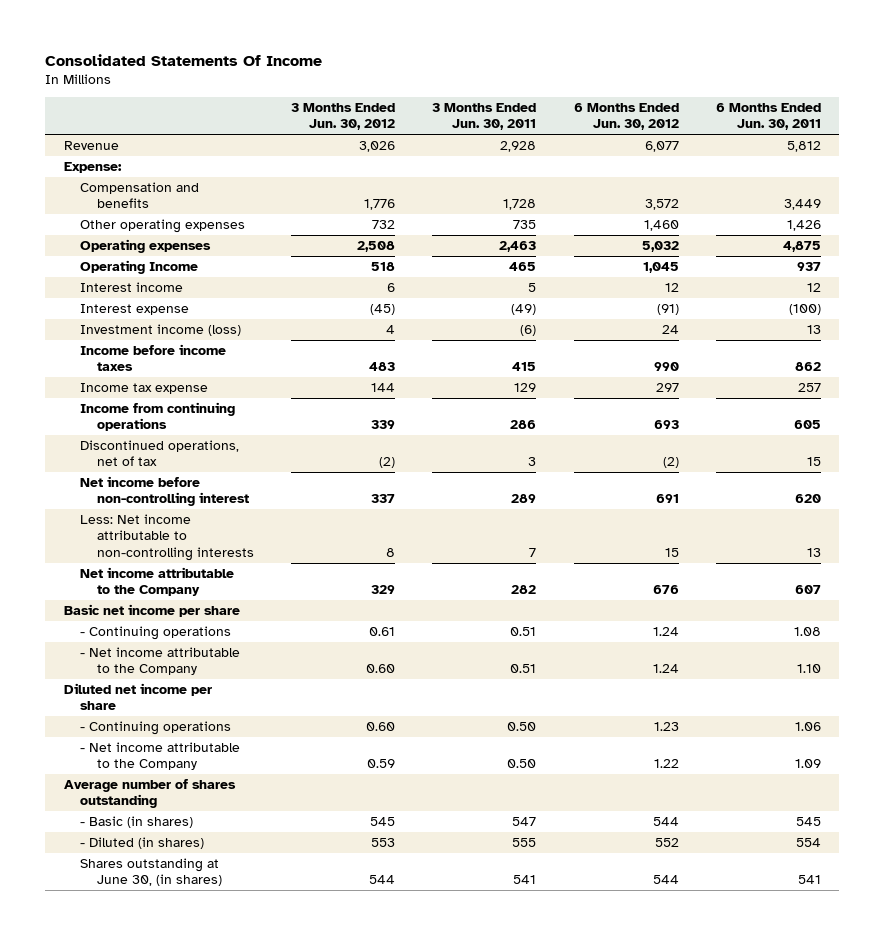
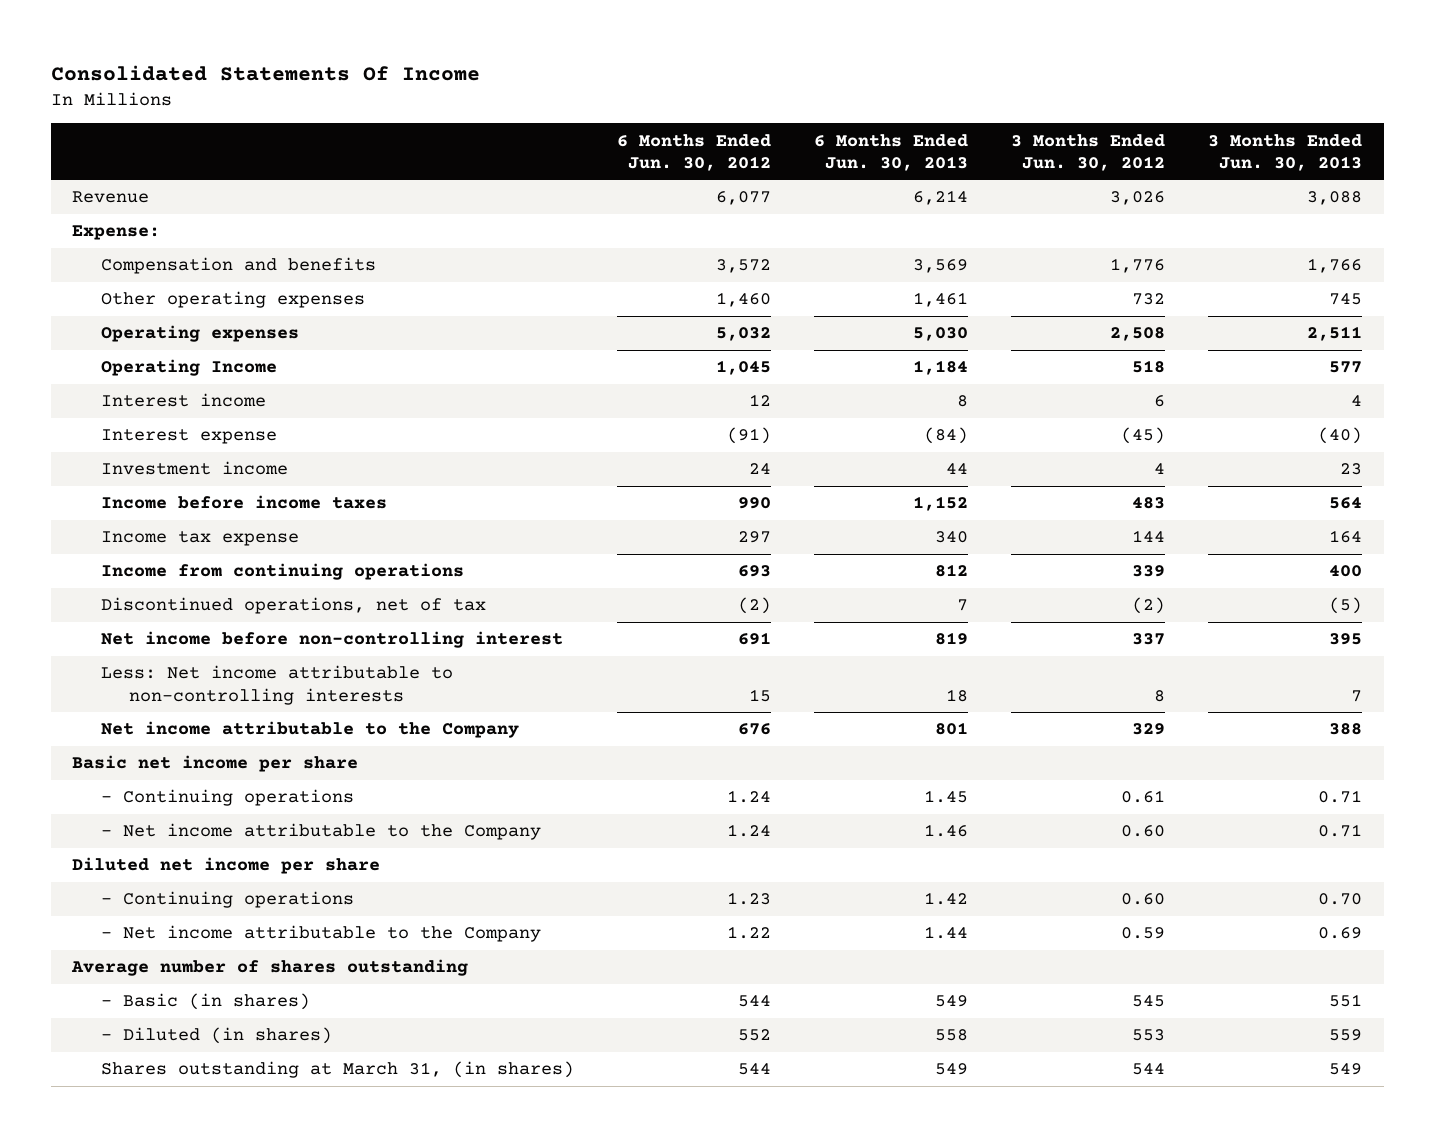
[432,103,537,131] 3 Months Ended Jun. 30, 2011 -> none
[715,103,821,131] 6 Months Ended Jun. 30, 2011 -> none
none -> [813,133,968,172] 6 Months Ended Jun. 30, 2013
none -> [1208,133,1363,172] 3 Months Ended Jun. 30, 2013
[80,323,242,336] Investment income (loss) -> [100,461,288,476] Investment income
[80,857,223,887] Shares outstanding at June 30, (in shares) -> [100,1061,574,1079] Shares outstanding at March 31, (in shares)

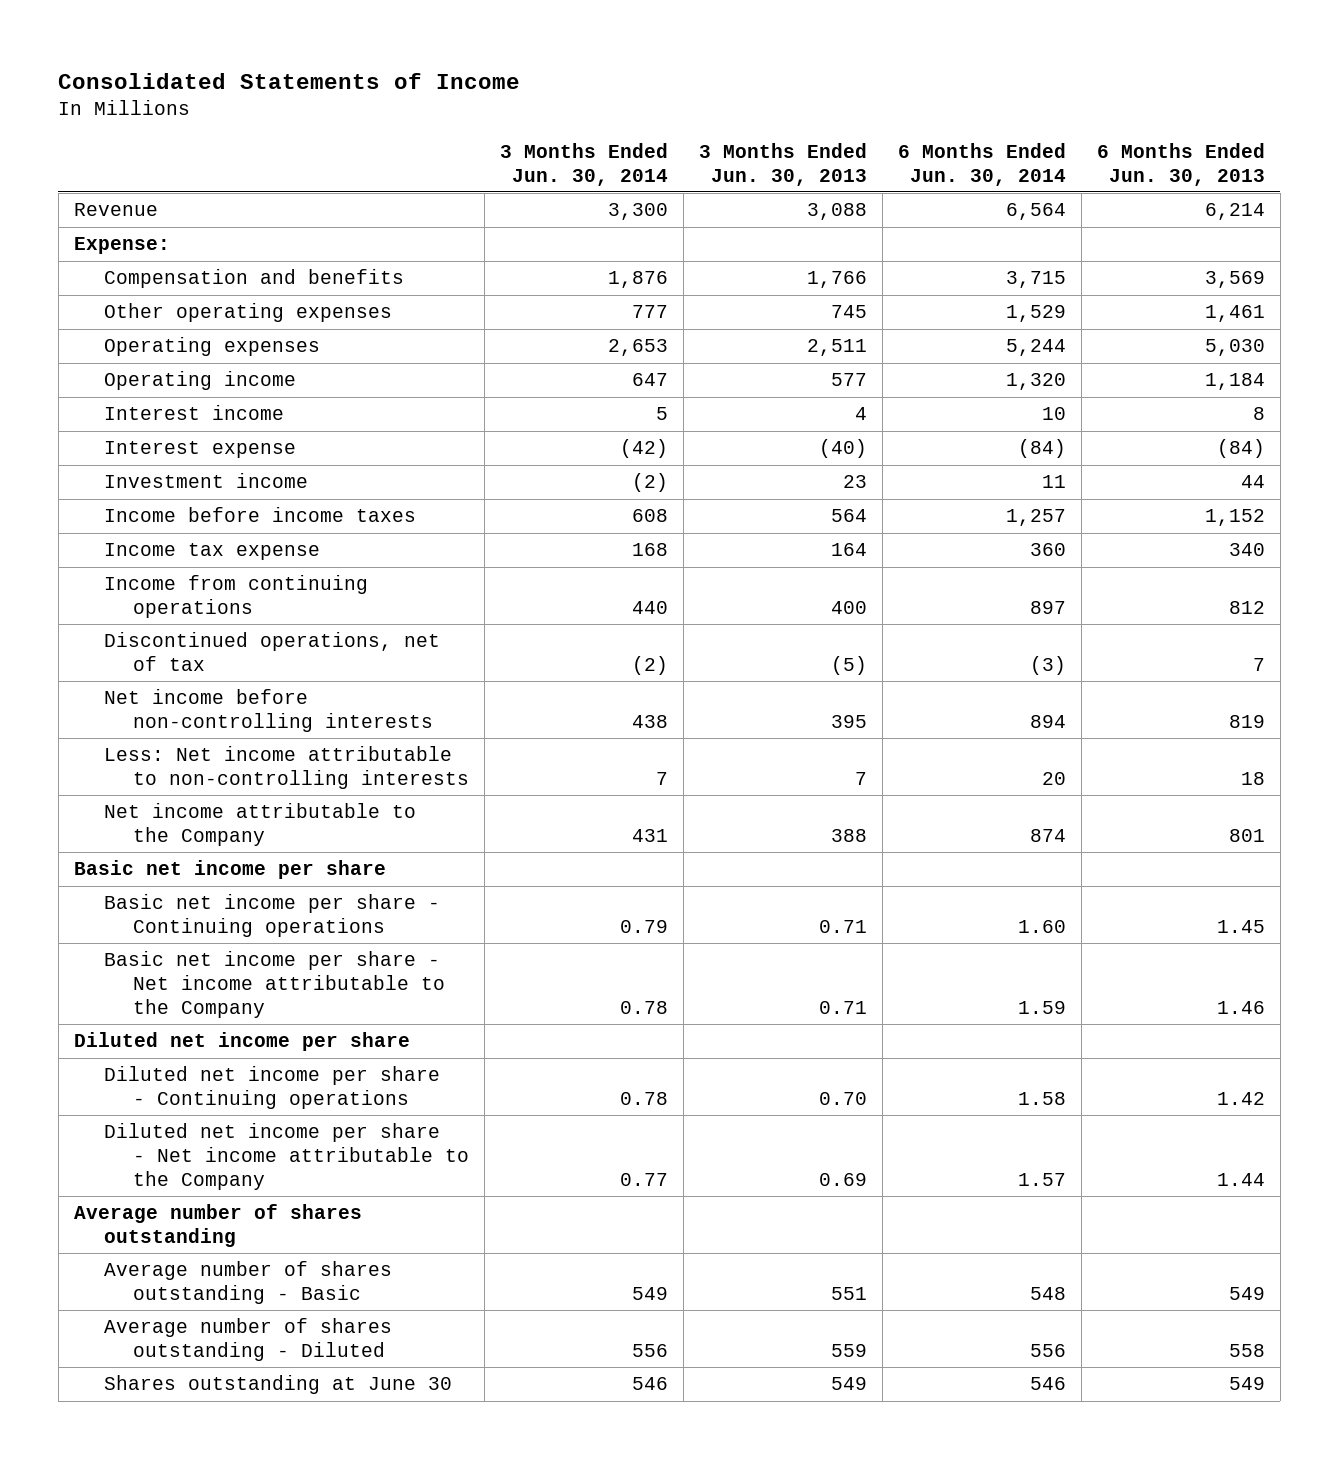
[50,64,480,81] Consolidated Statements Of Income -> [58,72,521,89] Consolidated Statements of Income
[616,133,771,172] 6 Months Ended Jun. 30, 2012 -> none
[1011,133,1166,172] 3 Months Ended Jun. 30, 2012 -> none
none -> [500,142,669,186] 3 Months Ended Jun. 30, 2014
none -> [897,142,1066,186] 6 Months Ended Jun. 30, 2014
[100,359,277,377] Operating Income -> [103,371,296,391] Operating income
[100,631,563,649] Net income before non-controlling interest -> [103,689,434,733] Net income before non-controlling interests
[100,789,354,807] - Continuing operations -> [103,894,440,938] Basic net income per share - Continuing operations
[100,823,541,841] - Net income attributable to the Company -> [103,951,446,1018] Basic net income per share - Net income attributable to the Company
[100,891,354,909] - Continuing operations -> [103,1066,440,1110] Diluted net income per share - Continuing operations
[100,925,541,943] - Net income attributable to the Company -> [103,1123,470,1190] Diluted net income per share - Net income attributable to the Company
[100,993,310,1011] - Basic (in shares) -> [103,1261,392,1305] Average number of shares outstanding - Basic
[100,1027,332,1045] - Diluted (in shares) -> [103,1318,392,1362] Average number of shares outstanding - Diluted
[100,1061,574,1079] Shares outstanding at March 31, (in shares) -> [103,1375,452,1395] Shares outstanding at June 30

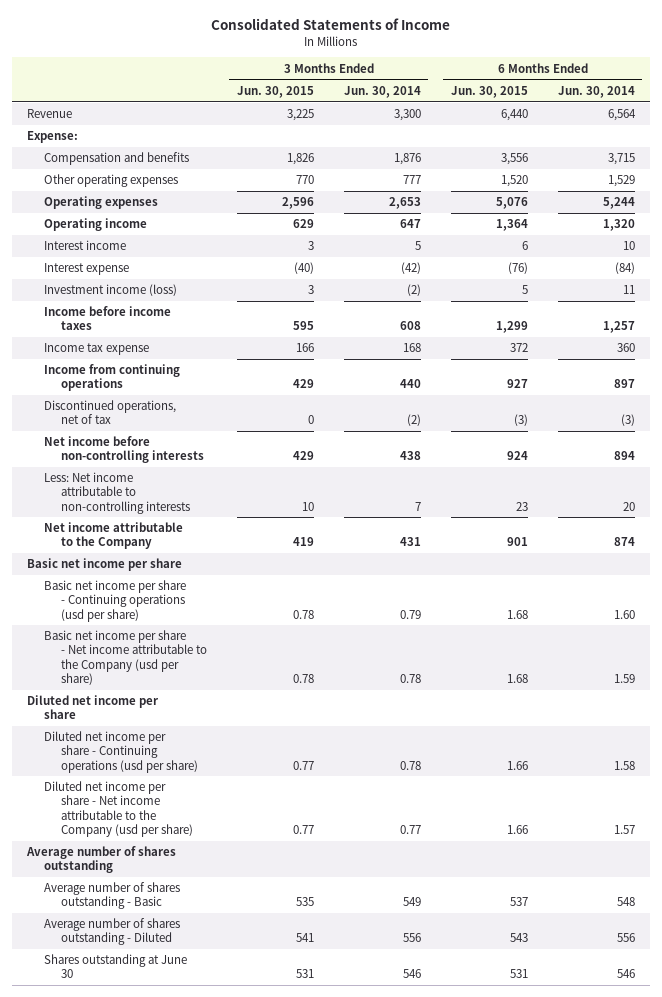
[699,142,868,186] 3 Months Ended Jun. 30, 2013 -> none
[1096,142,1265,186] 6 Months Ended Jun. 30, 2013 -> none
none -> [236,85,314,98] Jun. 30, 2015
none -> [450,85,528,98] Jun. 30, 2015
[103,473,308,489] Investment income -> [43,284,177,297] Investment income (loss)
[103,894,440,938] Basic net income per share - Continuing operations -> [43,580,186,622] Basic net income per share - Continuing operations (usd per share)
[103,951,446,1018] Basic net income per share - Net income attributable to the Company -> [43,630,207,685] Basic net income per share - Net income attributable to the Company (usd per share)
[103,1066,440,1110] Diluted net income per share - Continuing operations -> [43,731,198,773] Diluted net income per share - Continuing operations (usd per share)
[103,1123,470,1190] Diluted net income per share - Net income attributable to the Company -> [43,781,193,837] Diluted net income per share - Net income attributable to the Company (usd per share)

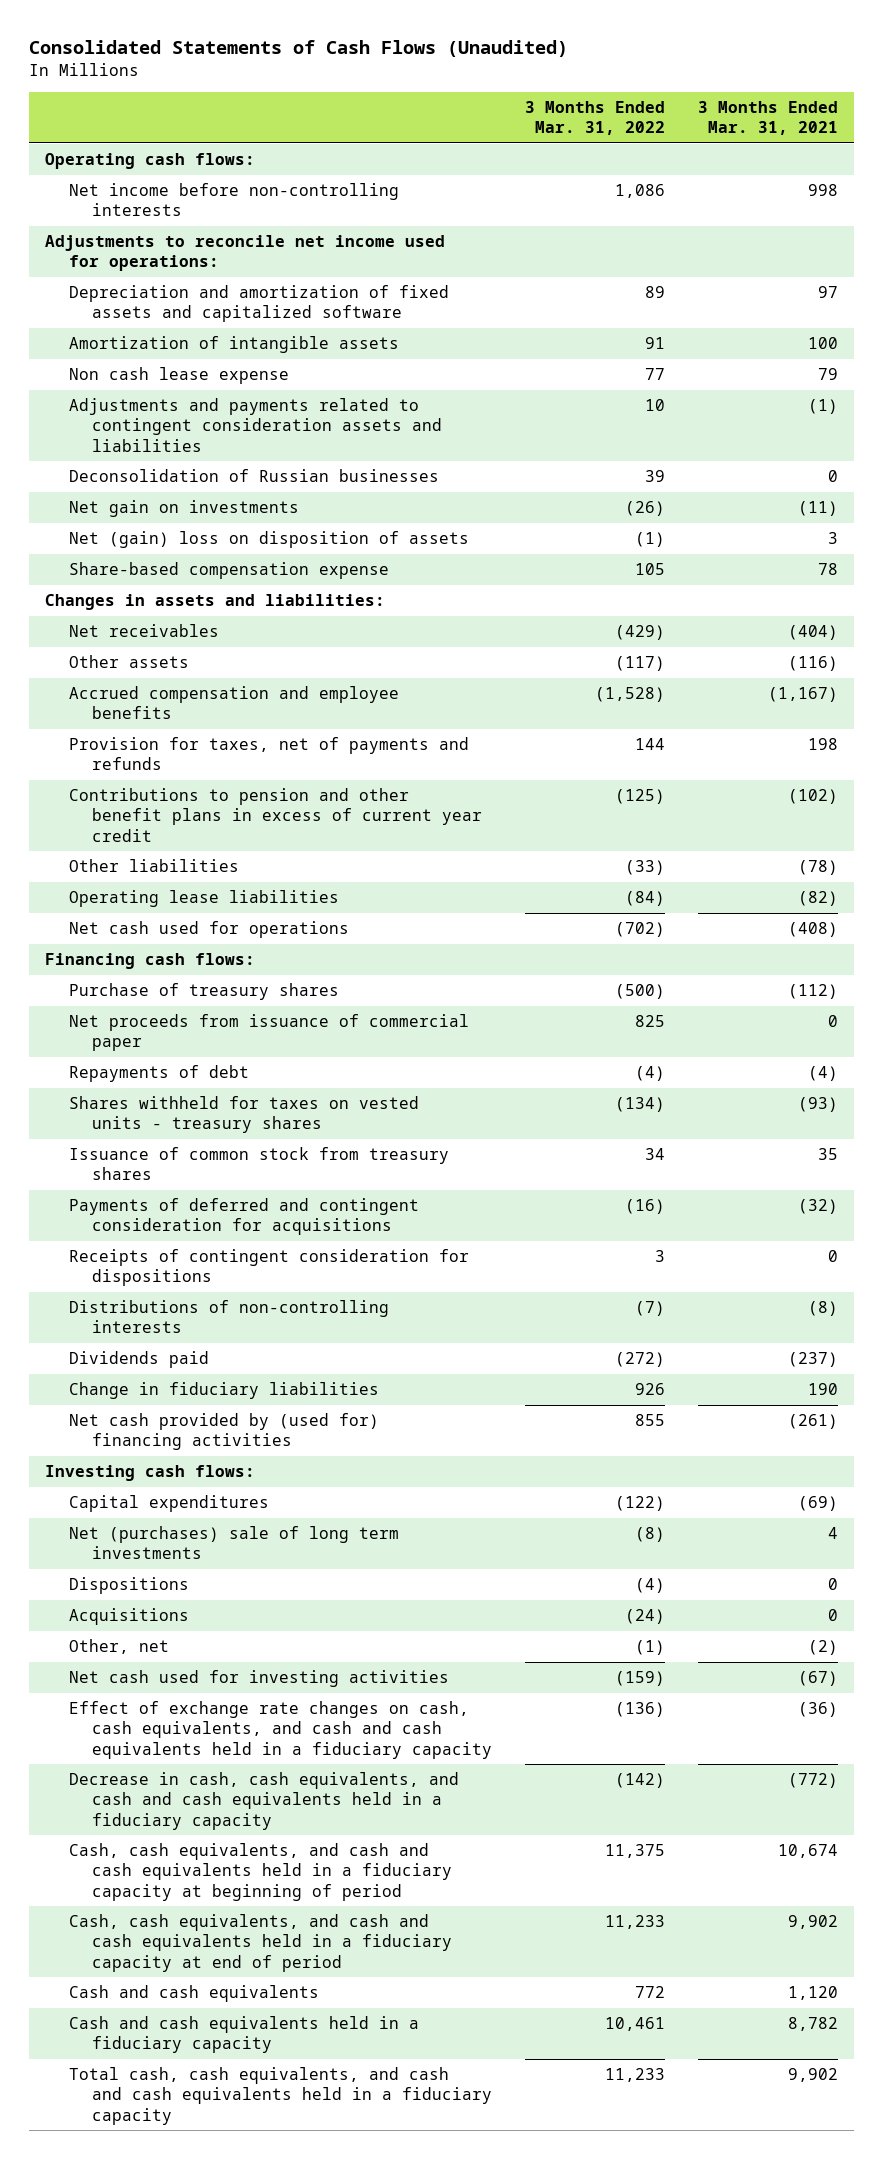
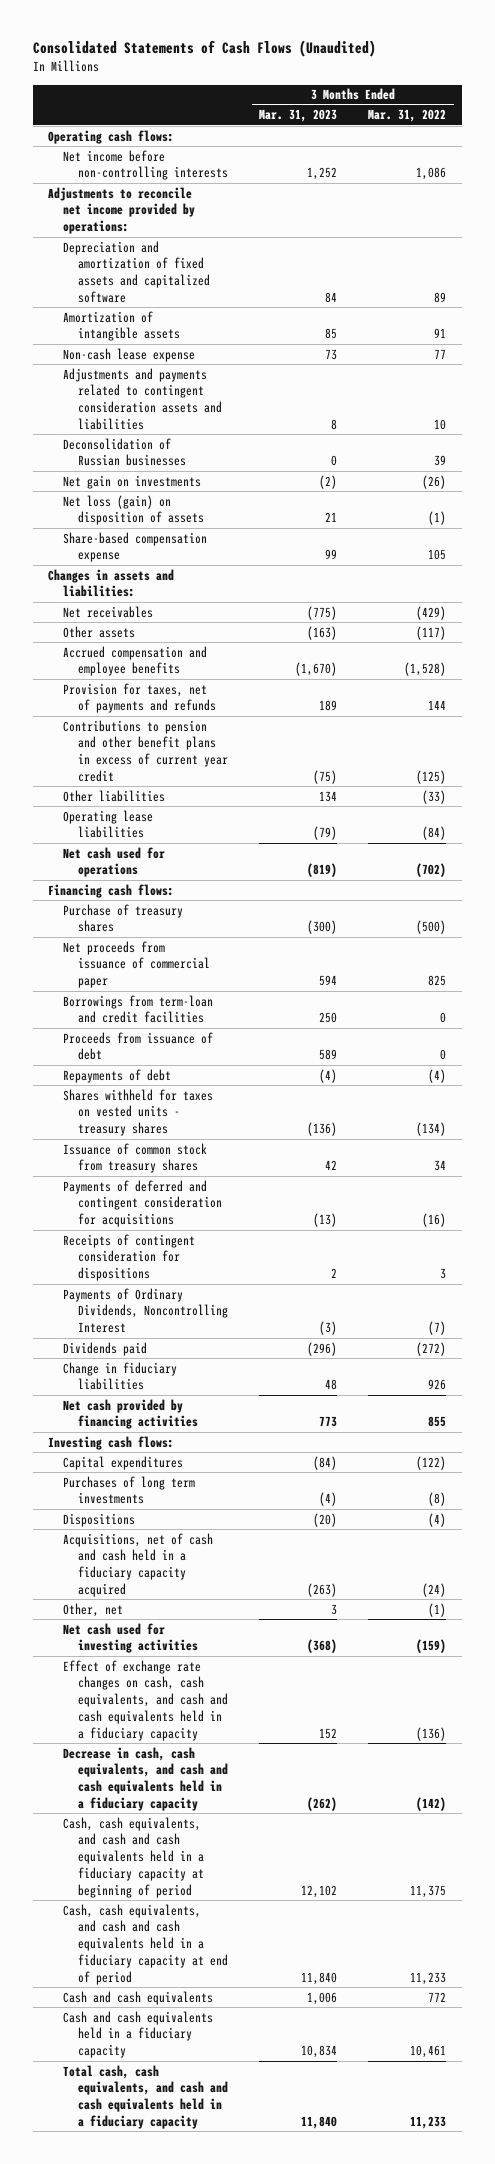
[697,101,838,136] 3 Months Ended Mar. 31, 2021 -> none
none -> [259,109,338,123] Mar. 31, 2023
[45,235,446,272] Adjustments to reconcile net income used for operations: -> [48,186,196,235] Adjustments to reconcile net income provided by operations:
[68,367,289,385] Non cash lease expense -> [63,347,196,362] Non-cash lease expense
[68,531,469,549] Net (gain) loss on disposition of assets -> [63,494,205,526] Net loss (gain) on disposition of assets
none -> [63,994,214,1024] Borrowings from term-loan and credit facilities
none -> [63,1031,214,1061] Proceeds from issuance of debt
[68,1300,389,1334] Distributions of non-controlling interests -> none
none -> [63,1287,229,1334] Payments of Ordinary Dividends, Noncontrolling Interest
[68,1413,379,1451] Net cash provided by (used for) financing activities -> [63,1398,199,1430] Net cash provided by financing activities
[68,1526,399,1560] Net (purchases) sale of long term investments -> [63,1475,196,1505] Purchases of long term investments
[68,1608,189,1626] Acquisitions -> none
none -> [63,1532,214,1597] Acquisitions, net of cash and cash held in a fiduciary capacity acquired

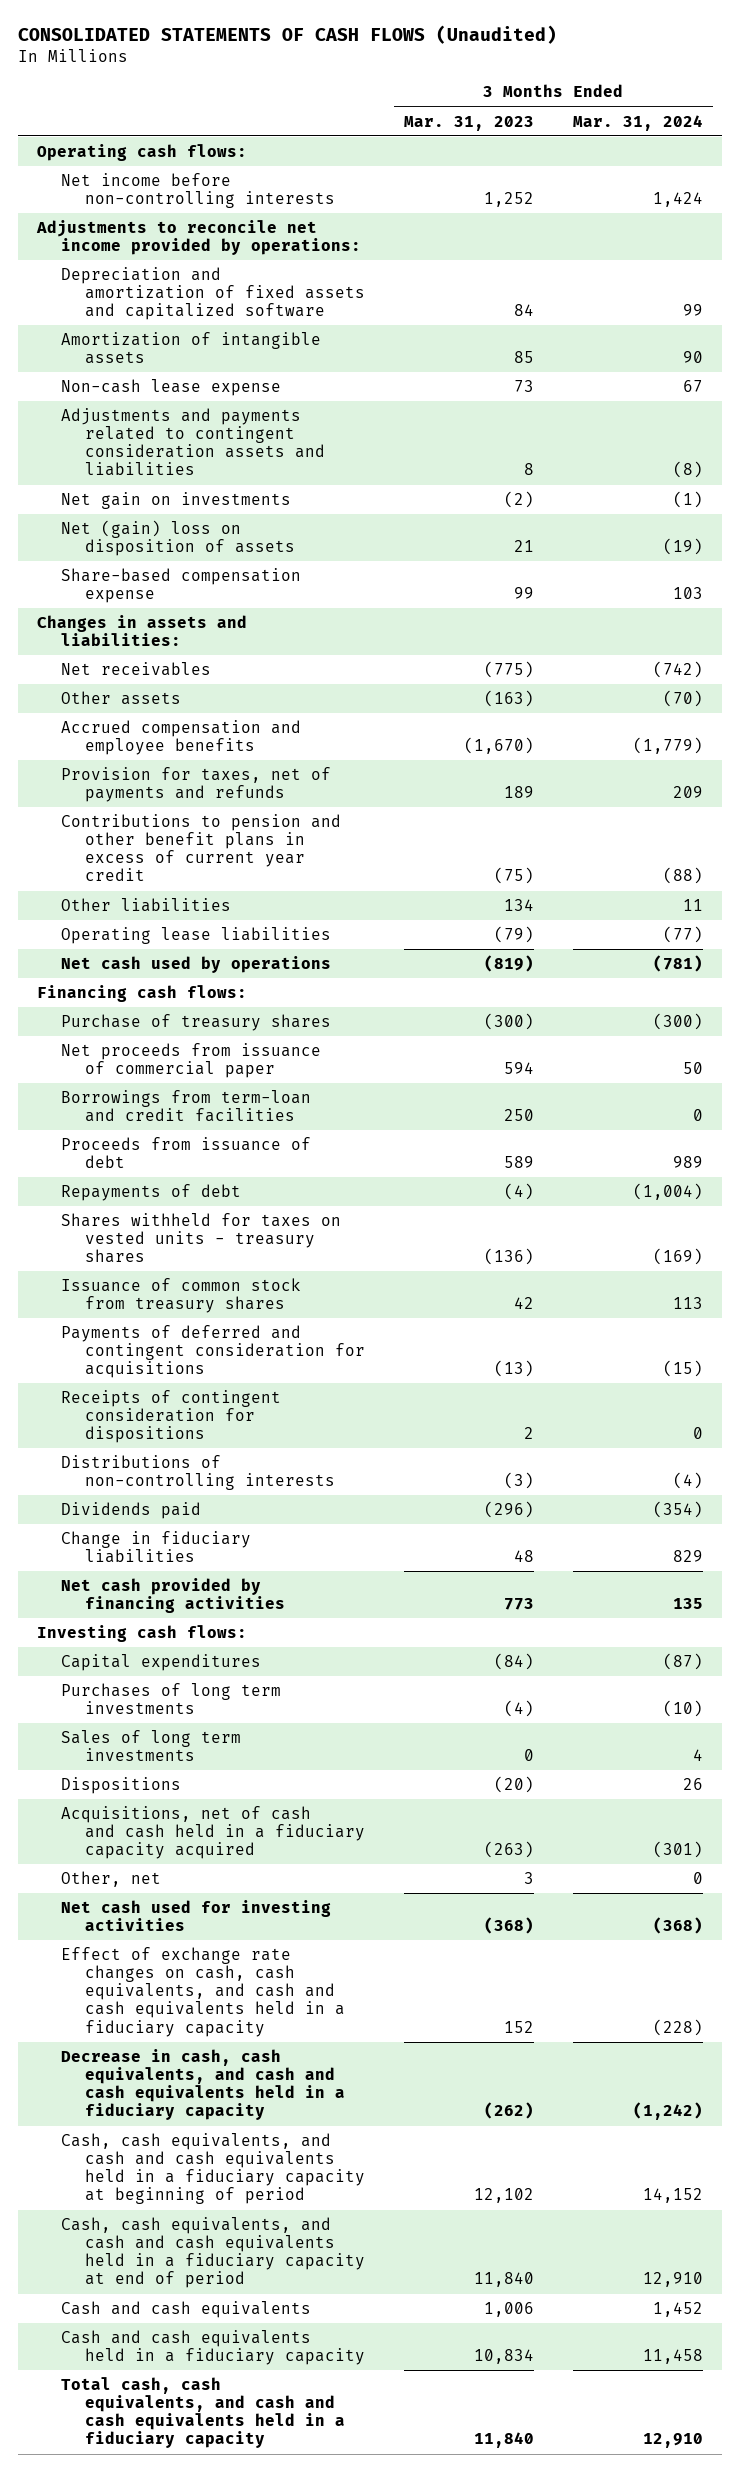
[32,40,376,58] Consolidated Statements of Cash Flows (Unaudited) -> [17,25,557,45] CONSOLIDATED STATEMENTS OF CASH FLOWS (Unaudited)
[368,109,447,123] Mar. 31, 2022 -> none
none -> [572,114,703,131] Mar. 31, 2024
[63,437,187,467] Deconsolidation of Russian businesses -> none
[63,494,205,526] Net loss (gain) on disposition of assets -> [61,519,296,557] Net (gain) loss on disposition of assets
[63,846,166,878] Net cash used for operations -> [61,955,332,973] Net cash used by operations
[63,1287,229,1334] Payments of Ordinary Dividends, Noncontrolling Interest -> [61,1454,336,1491] Distributions of non-controlling interests
none -> [61,1729,242,1762] Sales of long term investments

